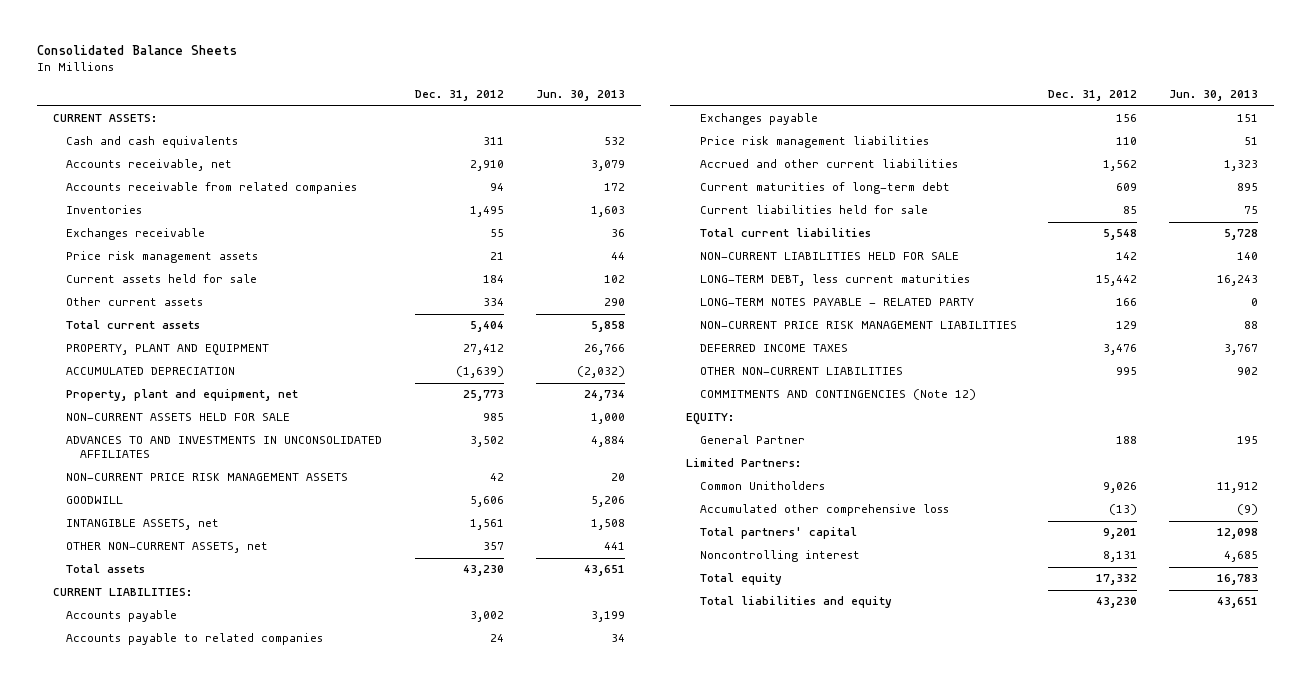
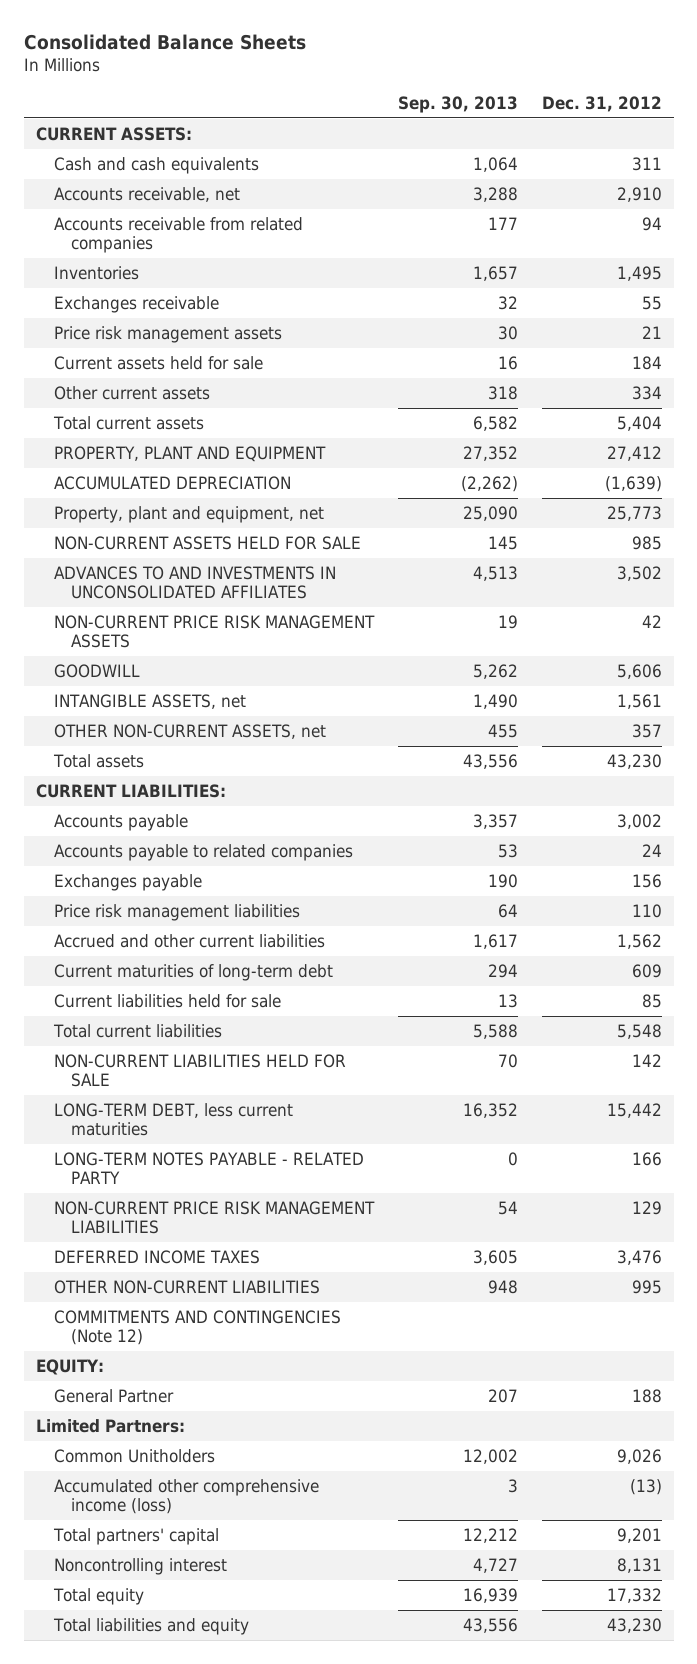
[536,90,626,102] Jun. 30, 2013 -> none
none -> [397,95,518,113] Sep. 30, 2013
[699,504,949,517] Accumulated other comprehensive loss -> [53,1479,319,1515] Accumulated other comprehensive income (loss)

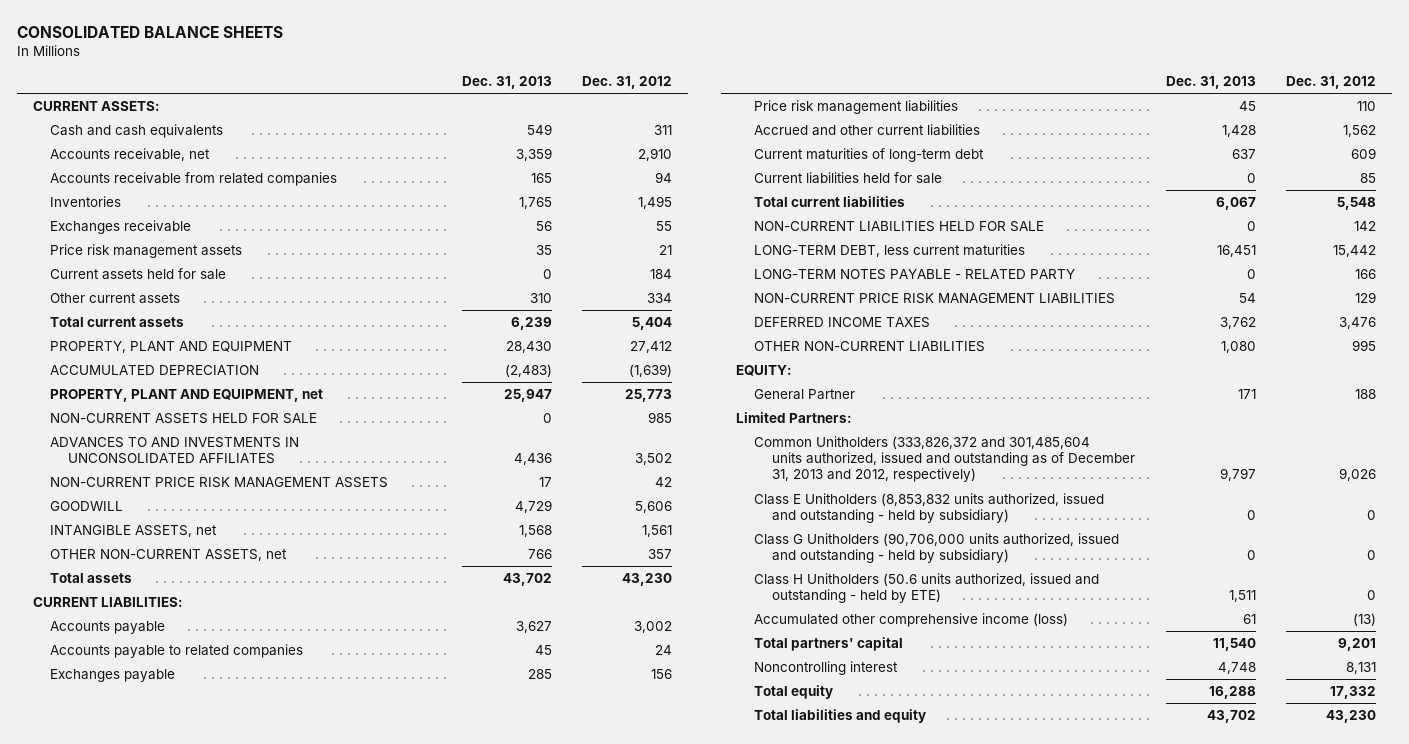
[23,34,306,51] Consolidated Balance Sheets -> [17,26,284,39] CONSOLIDATED BALANCE SHEETS
[397,95,518,113] Sep. 30, 2013 -> none
none -> [461,76,552,90] Dec. 31, 2013
[53,506,324,524] Property, plant and equipment, net -> [50,388,324,402] PROPERTY, PLANT AND EQUIPMENT, net
[53,1310,341,1346] COMMITMENTS AND CONTINGENCIES (Note 12) -> none
[53,1449,215,1464] Common Unitholders -> [754,435,1136,483] Common Unitholders (333,826,372 and 301,485,604 units authorized, issued and outstanding as of December 31, 2013 and 2012, respectively)
none -> [754,492,1105,524] Class E Unitholders (8,853,832 units authorized, issued and outstanding - held by subsidiary)
none -> [754,532,1120,564] Class G Unitholders (90,706,000 units authorized, issued and outstanding - held by subsidiary)
none -> [754,572,1100,604] Class H Unitholders (50.6 units authorized, issued and outstanding - held by ETE)

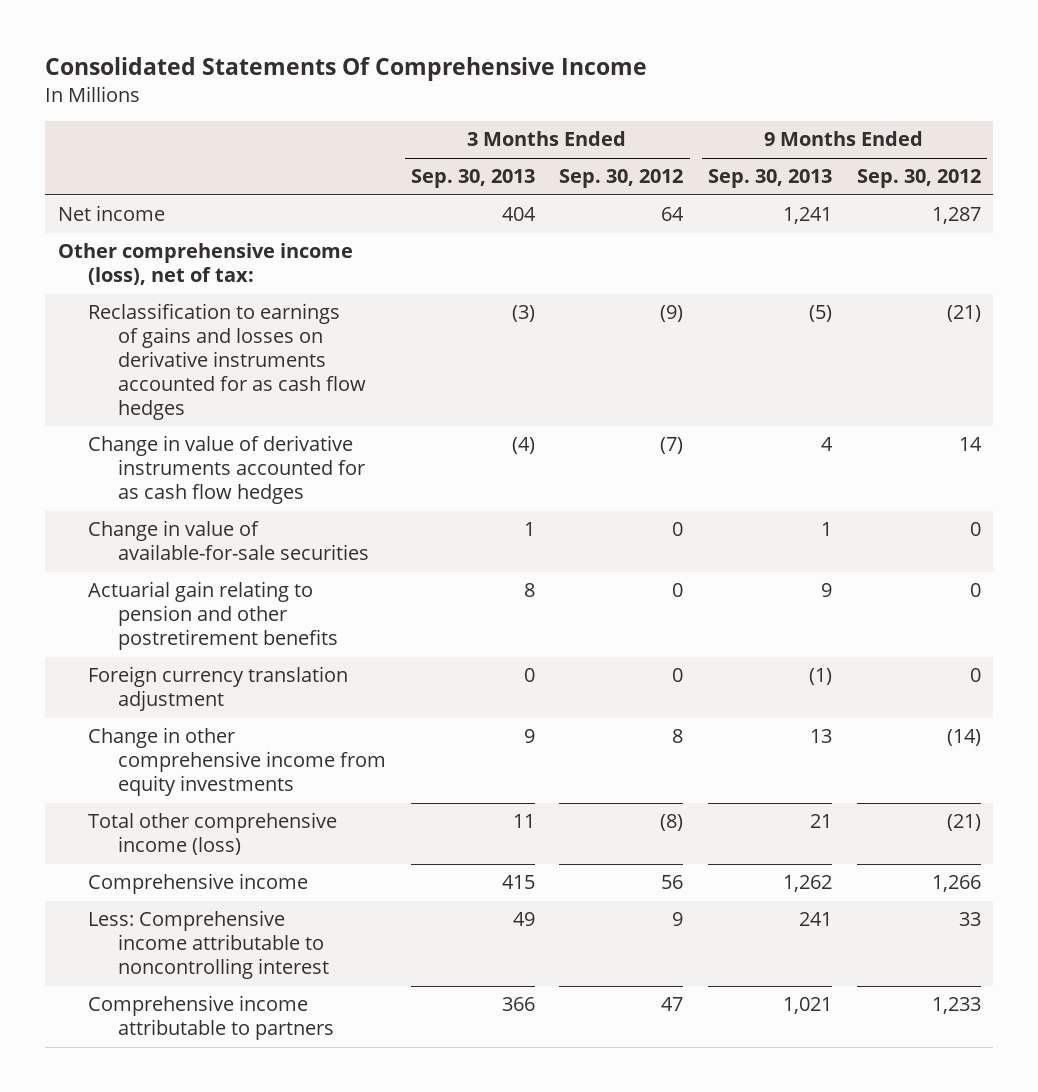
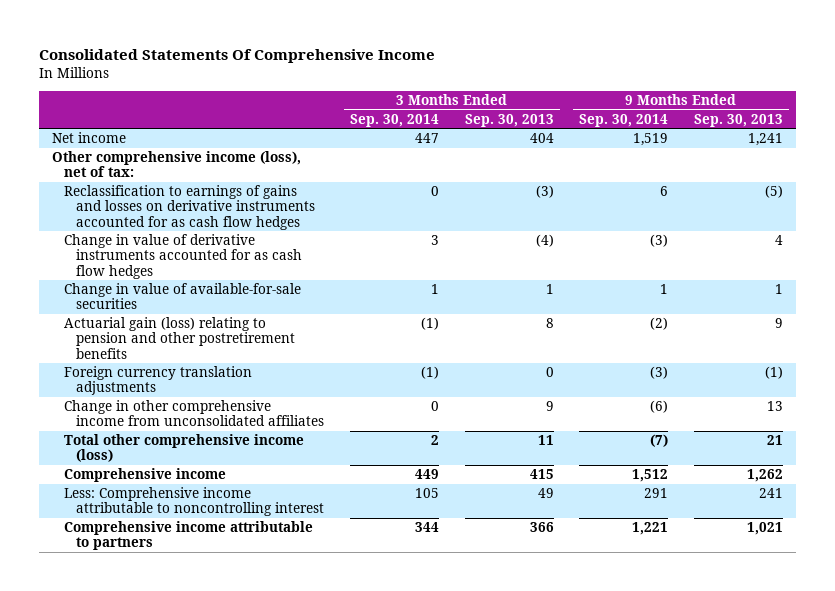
[559,169,684,189] Sep. 30, 2012 -> none
[856,169,981,189] Sep. 30, 2012 -> none
none -> [349,113,439,127] Sep. 30, 2014
none -> [579,113,669,127] Sep. 30, 2014
[87,581,339,651] Actuarial gain relating to pension and other postretirement benefits -> [64,317,296,359] Actuarial gain (loss) relating to pension and other postretirement benefits
[87,666,348,712] Foreign currency translation adjustment -> [64,366,253,396] Foreign currency translation adjustments
[87,727,387,797] Change in other comprehensive income from equity investments -> [64,400,325,427] Change in other comprehensive income from unconsolidated affiliates

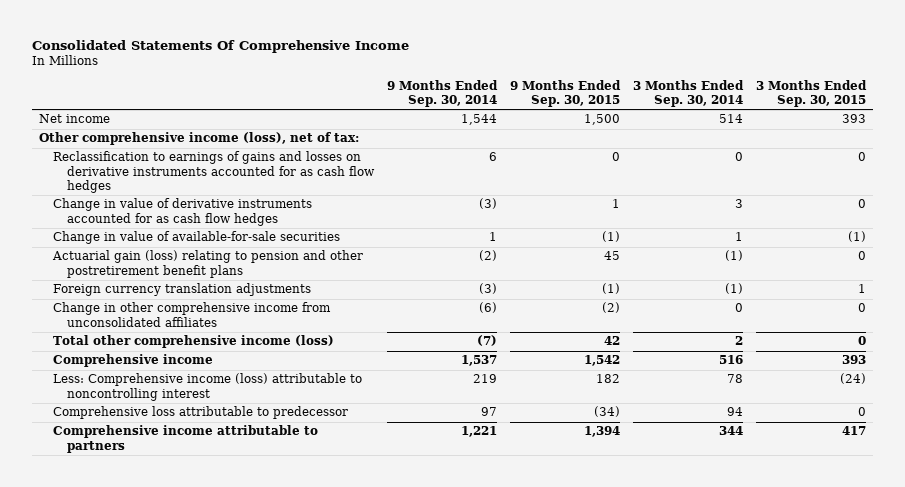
[464,113,554,127] Sep. 30, 2013 -> none
[693,113,783,127] Sep. 30, 2013 -> none
none -> [510,79,622,108] 9 Months Ended Sep. 30, 2015
none -> [756,79,868,108] 3 Months Ended Sep. 30, 2015
[414,133,439,144] 447 -> [719,114,744,124] 514
[633,133,669,147] 1,519 -> [461,114,498,126] 1,544
[64,317,296,359] Actuarial gain (loss) relating to pension and other postretirement benefits -> [51,250,363,278] Actuarial gain (loss) relating to pension and other postretirement benefit plans
[414,469,439,480] 449 -> [719,355,744,365] 516
[632,469,669,483] 1,512 -> [461,355,498,367] 1,537
[64,487,325,517] Less: Comprehensive income attributable to noncontrolling interest -> [52,373,362,401] Less: Comprehensive income (loss) attributable to noncontrolling interest
[414,488,439,499] 105 -> [727,374,744,384] 78
[644,488,669,499] 291 -> [473,374,498,384] 219
none -> [52,406,348,420] Comprehensive loss attributable to predecessor

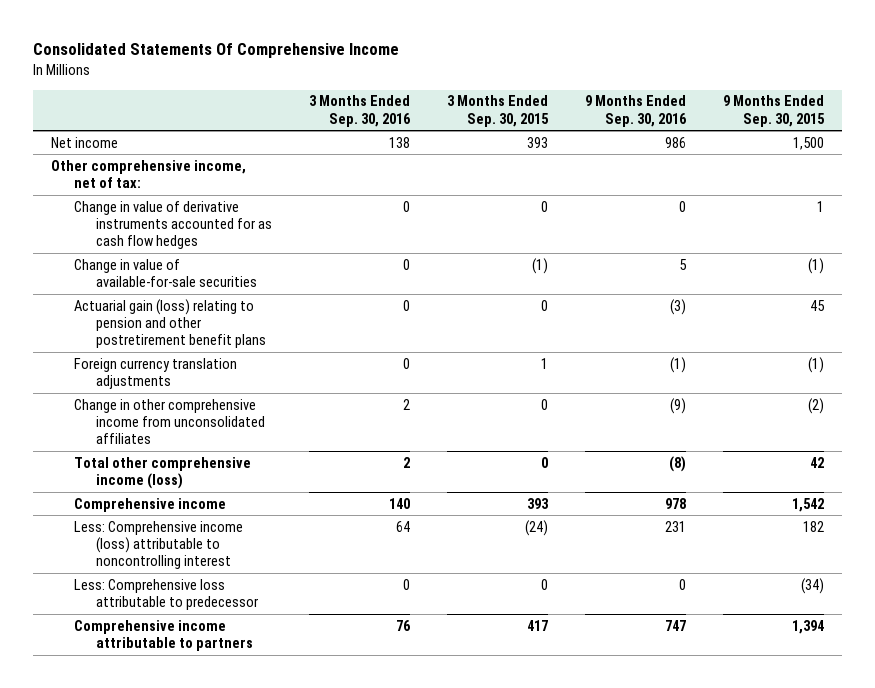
[387,79,499,108] 9 Months Ended Sep. 30, 2014 -> none
[633,79,745,108] 3 Months Ended Sep. 30, 2014 -> none
none -> [308,95,411,127] 3 Months Ended Sep. 30, 2016
none -> [584,95,687,127] 9 Months Ended Sep. 30, 2016
[52,151,376,193] Reclassification to earnings of gains and losses on derivative instruments accounted for as cash flow hedges -> none
[38,132,359,146] Other comprehensive income (loss), net of tax: -> [51,159,247,189] Other comprehensive income, net of tax:
[52,406,348,420] Comprehensive loss attributable to predecessor -> [73,578,258,611] Less: Comprehensive loss attributable to predecessor

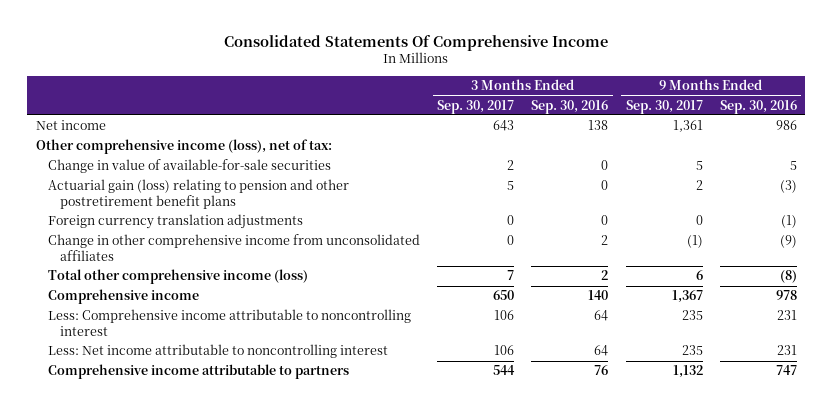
[446,95,549,127] 3 Months Ended Sep. 30, 2015 -> none
[722,95,825,127] 9 Months Ended Sep. 30, 2015 -> none
none -> [437,99,515,114] Sep. 30, 2017
none -> [625,99,703,114] Sep. 30, 2017
[73,200,272,250] Change in value of derivative instruments accounted for as cash flow hedges -> none
[51,159,247,189] Other comprehensive income, net of tax: -> [35,139,332,155] Other comprehensive income (loss), net of tax:
[73,578,258,611] Less: Comprehensive loss attributable to predecessor -> none
[73,520,243,570] Less: Comprehensive income (loss) attributable to noncontrolling interest -> [47,309,411,336] Less: Comprehensive income attributable to noncontrolling interest
none -> [47,344,388,359] Less: Net income attributable to noncontrolling interest

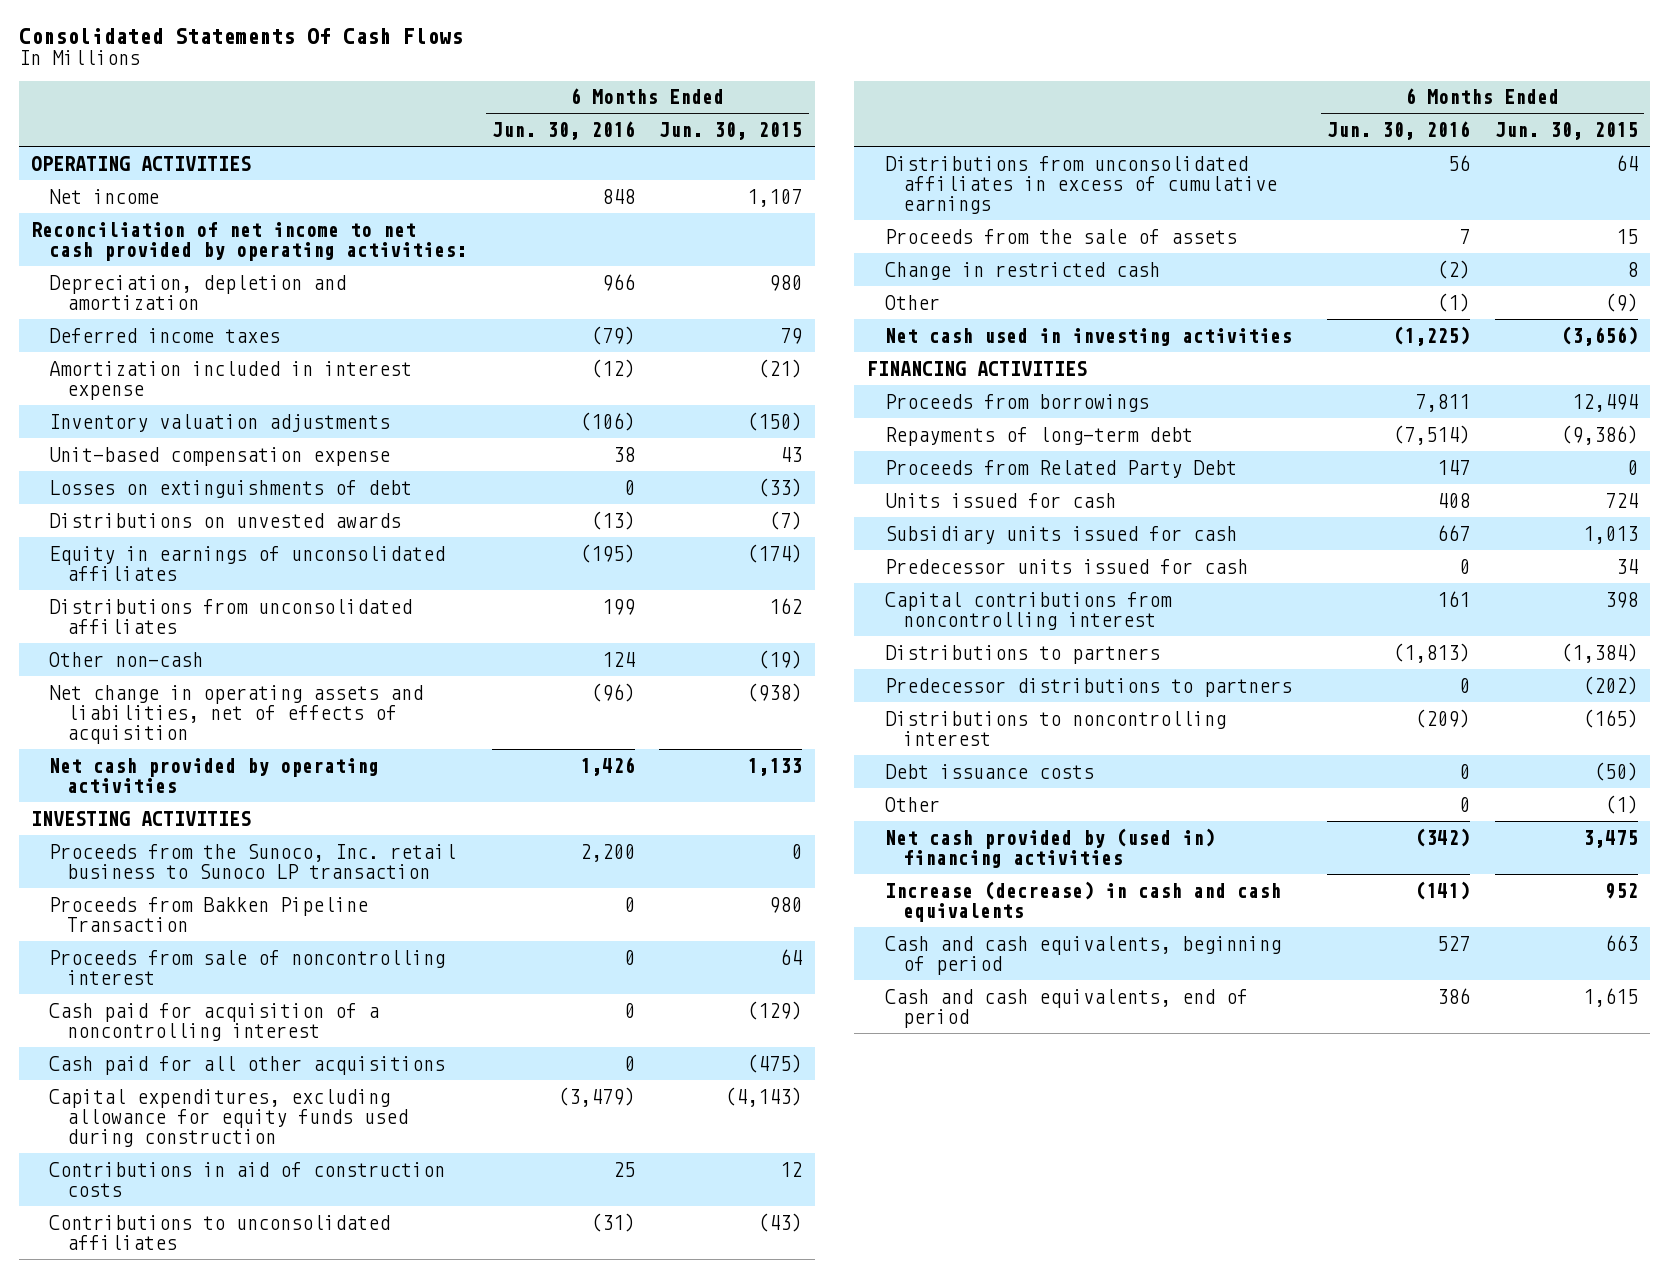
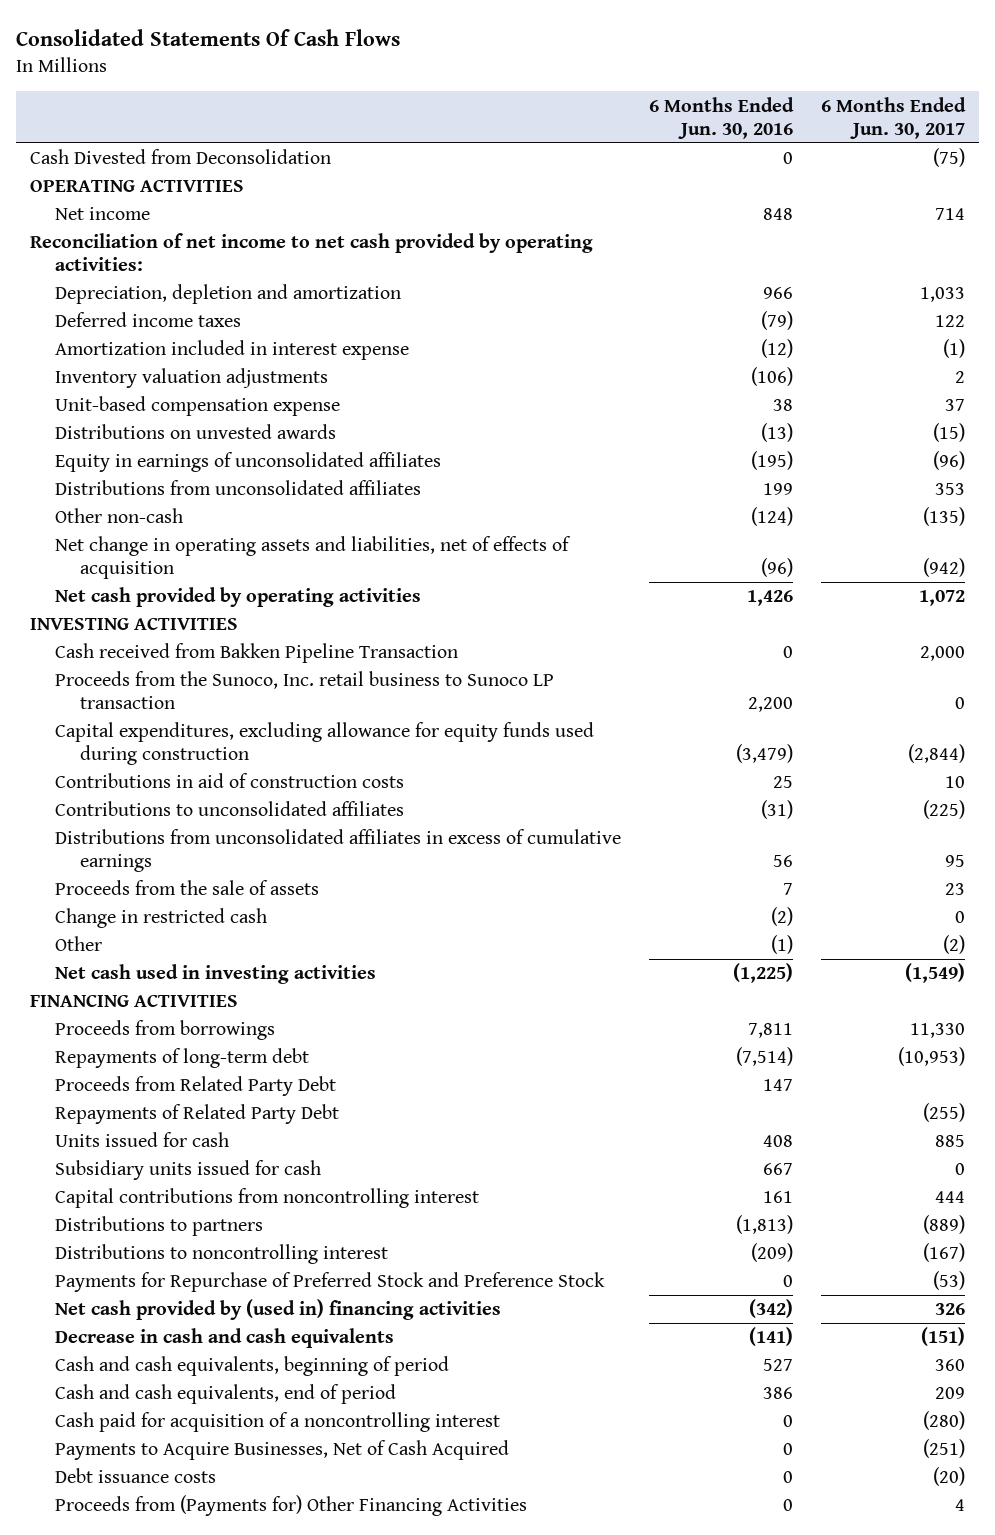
[659,122,803,141] Jun. 30, 2015 -> none
none -> [820,96,966,139] 6 Months Ended Jun. 30, 2017
none -> [29,149,331,165] Cash Divested from Deconsolidation
[49,479,413,498] Losses on extinguishments of debt -> none
[601,651,635,667] 124 -> [750,507,793,527] (124)
none -> [54,643,458,664] Cash received from Bakken Pipeline Transaction
[49,896,369,932] Proceeds from Bakken Pipeline Transaction -> none
[49,949,446,985] Proceeds from sale of noncontrolling interest -> none
[49,1055,446,1075] Cash paid for all other acquisitions -> none
none -> [54,1104,339,1125] Repayments of Related Party Debt
[884,558,1248,574] Predecessor units issued for cash -> none
[884,677,1292,697] Predecessor distributions to partners -> none
[884,796,940,812] Other -> none
none -> [54,1272,605,1293] Payments for Repurchase of Preferred Stock and Preference Stock
[884,880,1281,922] Increase (decrease) in cash and cash equivalents -> [54,1328,394,1349] Decrease in cash and cash equivalents
[49,1002,380,1041] Cash paid for acquisition of a noncontrolling interest -> [54,1412,500,1433] Cash paid for acquisition of a noncontrolling interest
none -> [54,1440,509,1461] Payments to Acquire Businesses, Net of Cash Acquired
[884,763,1094,779] Debt issuance costs -> [54,1468,216,1484] Debt issuance costs
none -> [54,1495,527,1517] Proceeds from (Payments for) Other Financing Activities

